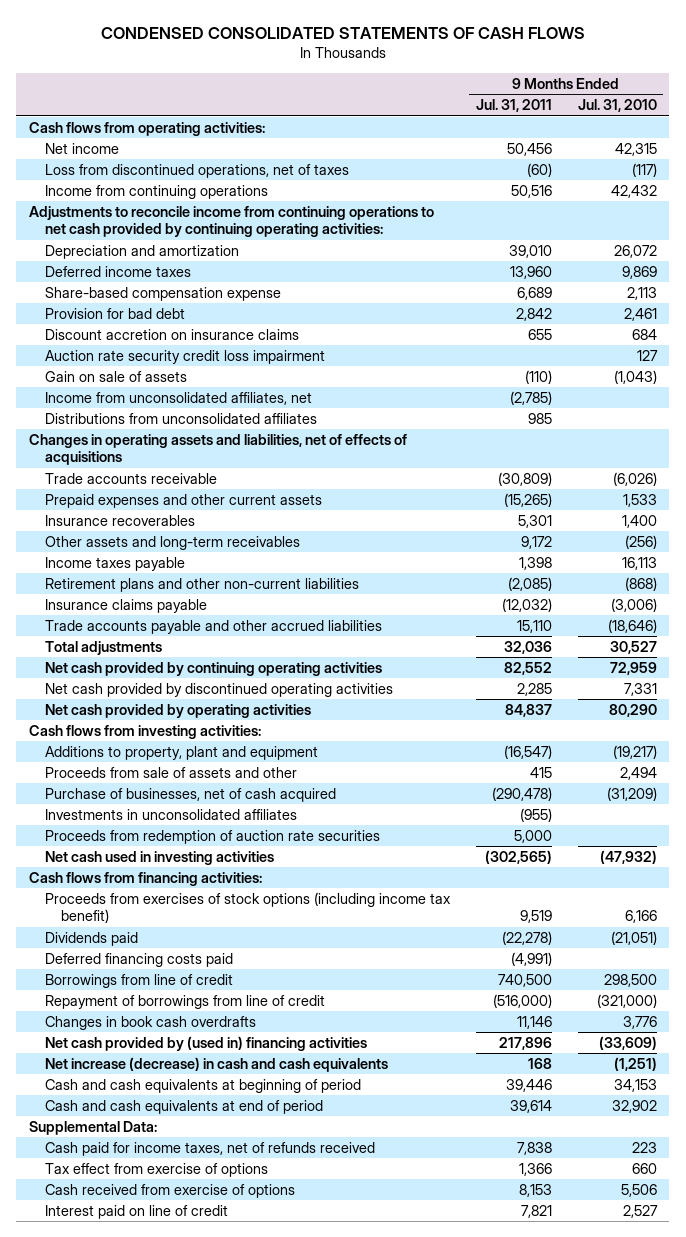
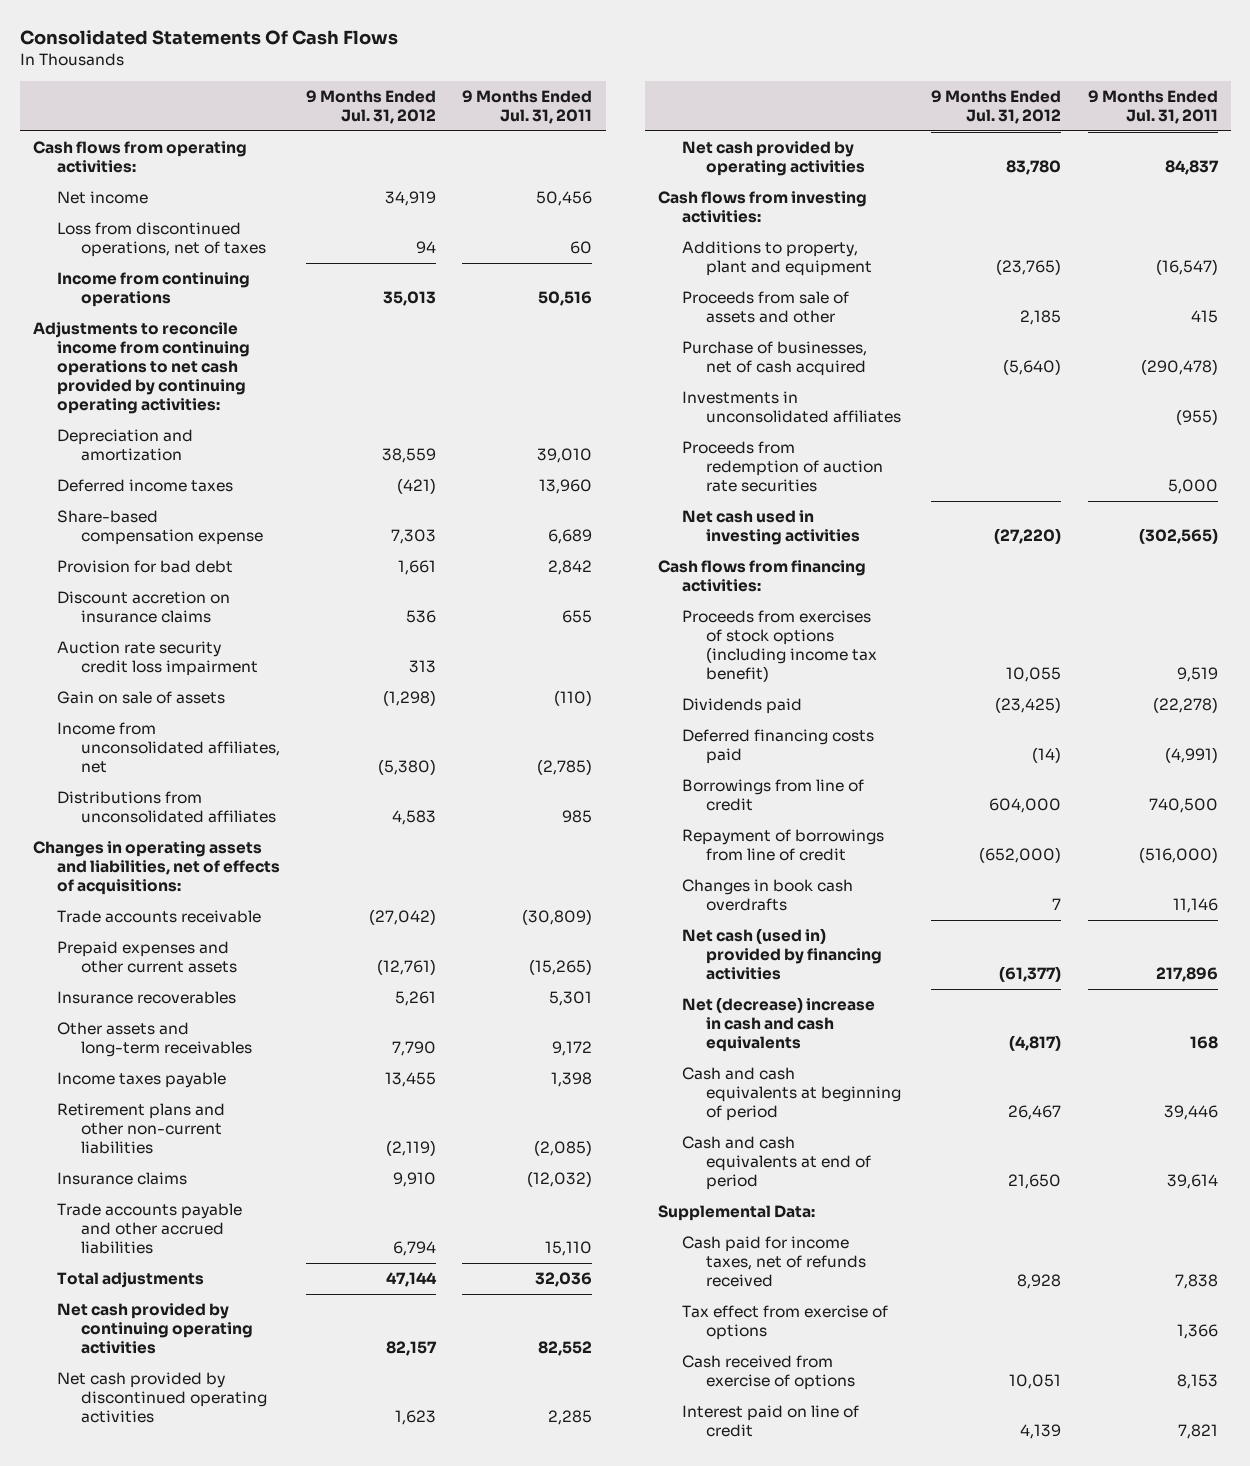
[100,26,585,39] CONDENSED CONSOLIDATED STATEMENTS OF CASH FLOWS -> [19,29,398,45] Consolidated Statements Of Cash Flows
[577,99,657,113] Jul. 31, 2010 -> none
none -> [306,89,437,124] 9 Months Ended Jul. 31, 2012
[526,163,552,178] (60) -> [570,241,593,255] 60
[29,434,408,466] Changes in operating assets and liabilities, net of effects of acquisitions -> [32,841,280,896] Changes in operating assets and liabilities, net of effects of acquisitions:
[45,599,208,614] Insurance claims payable -> [56,1172,187,1186] Insurance claims
[45,1036,368,1052] Net cash provided by (used in) financing activities -> [681,928,883,981] Net cash (used in) provided by financing activities
[45,1057,389,1073] Net increase (decrease) in cash and cash equivalents -> [681,997,875,1053] Net (decrease) increase in cash and cash equivalents

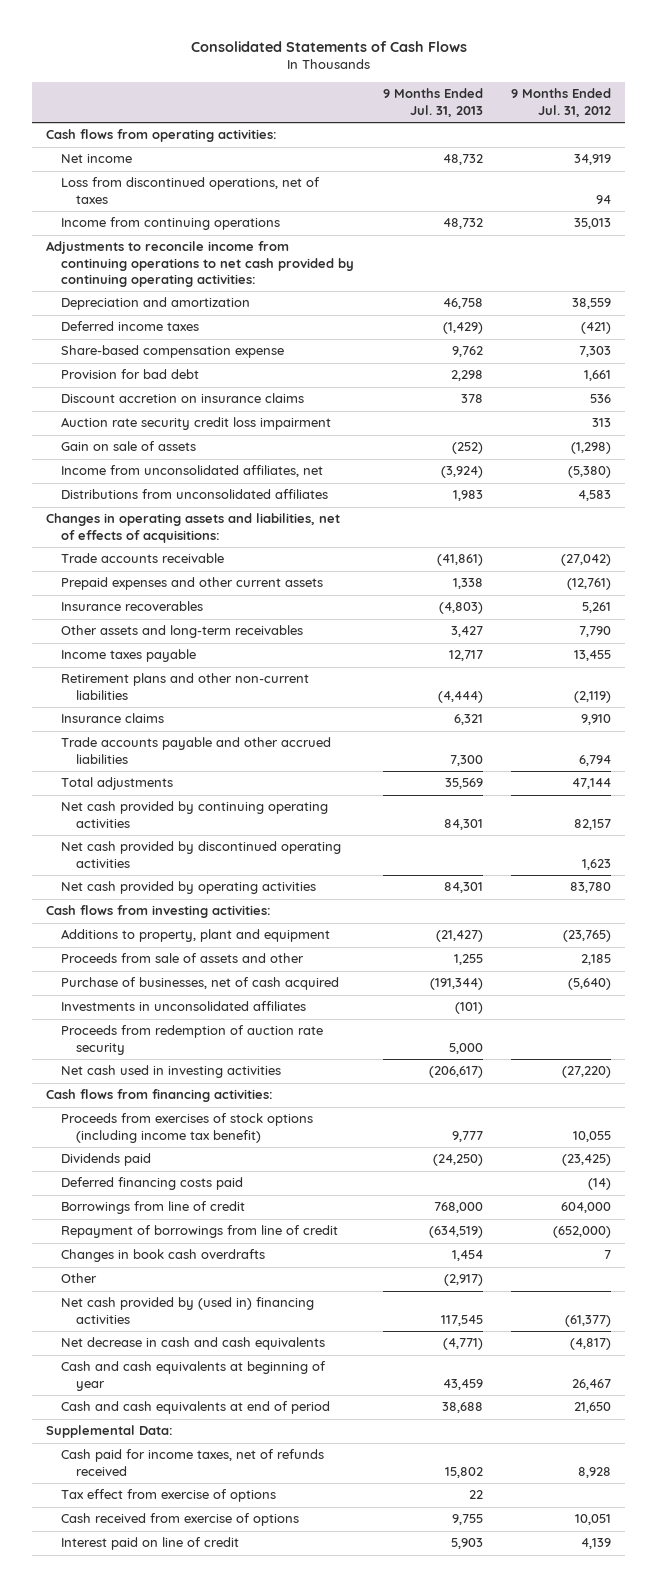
[19,29,398,45] Consolidated Statements Of Cash Flows -> [190,41,467,53] Consolidated Statements of Cash Flows
[462,89,593,124] 9 Months Ended Jul. 31, 2011 -> none
none -> [382,88,483,117] 9 Months Ended Jul. 31, 2013
[681,441,884,493] Proceeds from redemption of auction rate securities -> [61,1025,324,1055] Proceeds from redemption of auction rate security
none -> [61,1273,98,1284] Other
[681,928,883,981] Net cash (used in) provided by financing activities -> [61,1297,315,1324] Net cash provided by (used in) financing activities
[681,997,875,1053] Net (decrease) increase in cash and cash equivalents -> [61,1337,326,1351] Net decrease in cash and cash equivalents
[681,1067,902,1122] Cash and cash equivalents at beginning of period -> [61,1361,327,1391] Cash and cash equivalents at beginning of year

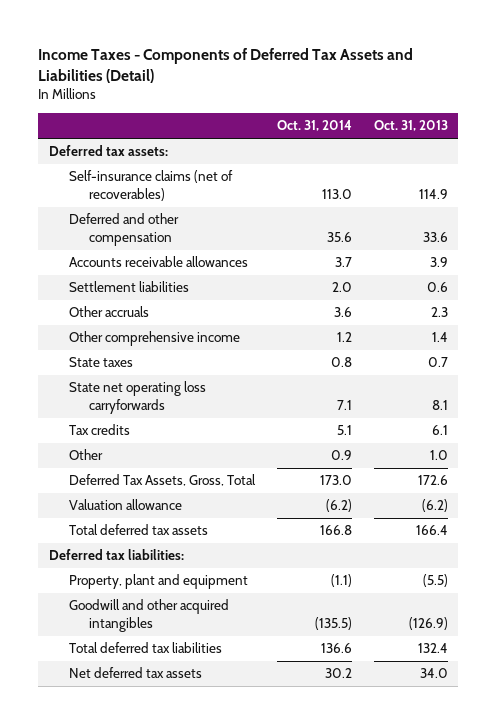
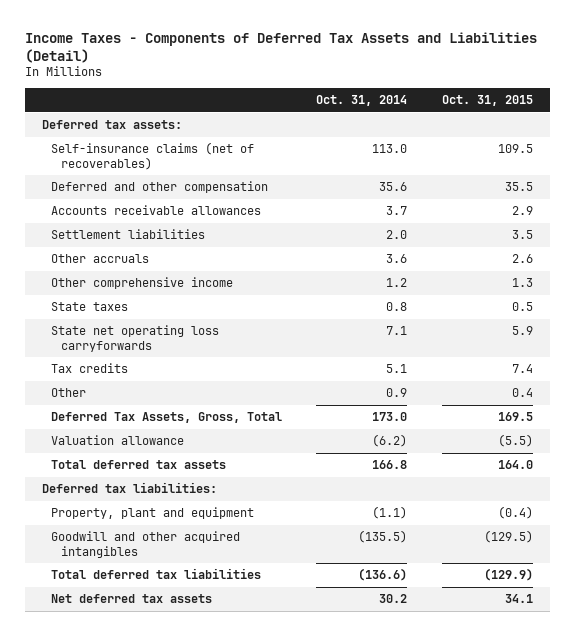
[373,120,448,132] Oct. 31, 2013 -> none
none -> [441,94,533,106] Oct. 31, 2015
[320,643,352,654] 136.6 -> [358,568,408,582] (136.6)

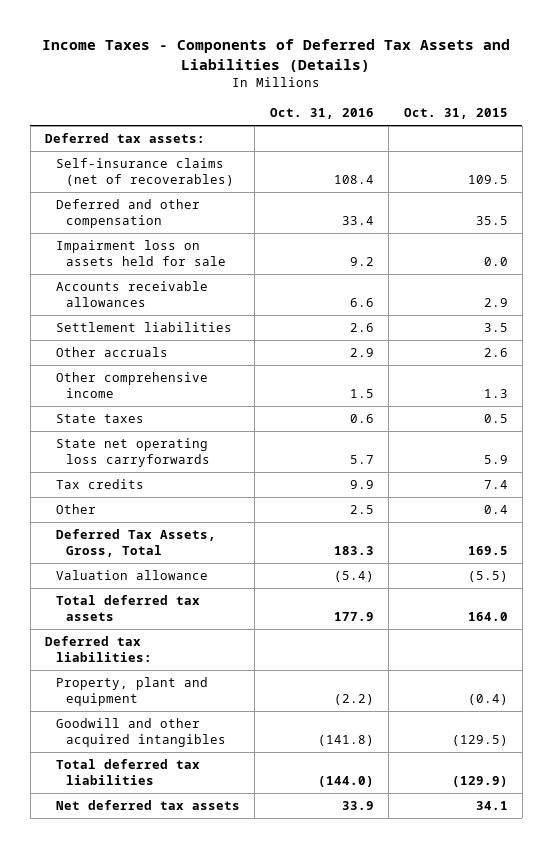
[24,31,537,63] Income Taxes - Components of Deferred Tax Assets and Liabilities (Detail) -> [42,39,511,72] Income Taxes - Components of Deferred Tax Assets and Liabilities (Details)
[316,94,408,106] Oct. 31, 2014 -> none
none -> [269,108,374,120] Oct. 31, 2016
none -> [55,240,227,267] Impairment loss on assets held for sale

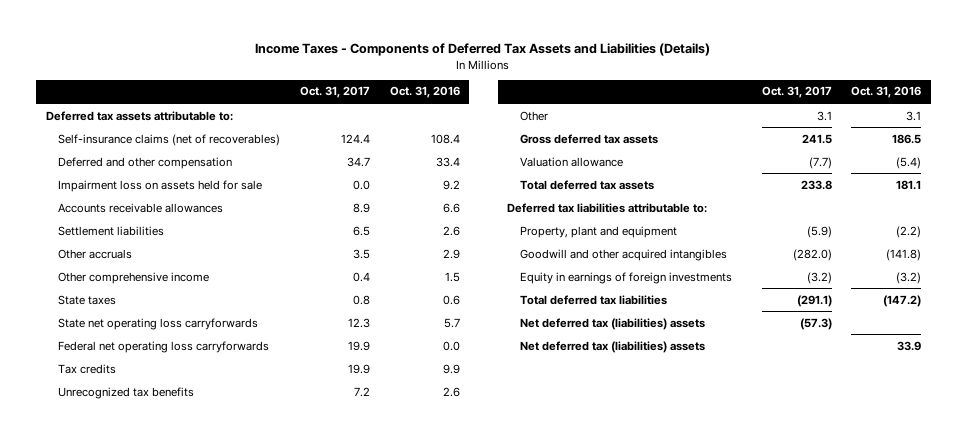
[403,108,508,120] Oct. 31, 2015 -> none
none -> [299,86,370,99] Oct. 31, 2017
[45,133,206,144] Deferred tax assets: -> [45,110,233,121] Deferred tax assets attributable to:
none -> [58,340,270,353] Federal net operating loss carryforwards
none -> [58,386,195,399] Unrecognized tax benefits
[349,505,374,515] 2.5 -> [906,110,922,121] 3.1
[55,529,216,558] Deferred Tax Assets, Gross, Total -> [520,133,659,144] Gross deferred tax assets
[333,546,374,556] 183.3 -> [892,133,922,144] 186.5
[333,612,374,622] 177.9 -> [896,179,922,190] 181.1
[45,636,152,663] Deferred tax liabilities: -> [507,202,708,213] Deferred tax liabilities attributable to:
none -> [520,271,733,284] Equity in earnings of foreign investments
[317,776,374,788] (144.0) -> [883,294,922,307] (147.2)
none -> [520,317,706,330] Net deferred tax (liabilities) assets
[55,800,240,811] Net deferred tax assets -> [520,340,706,353] Net deferred tax (liabilities) assets

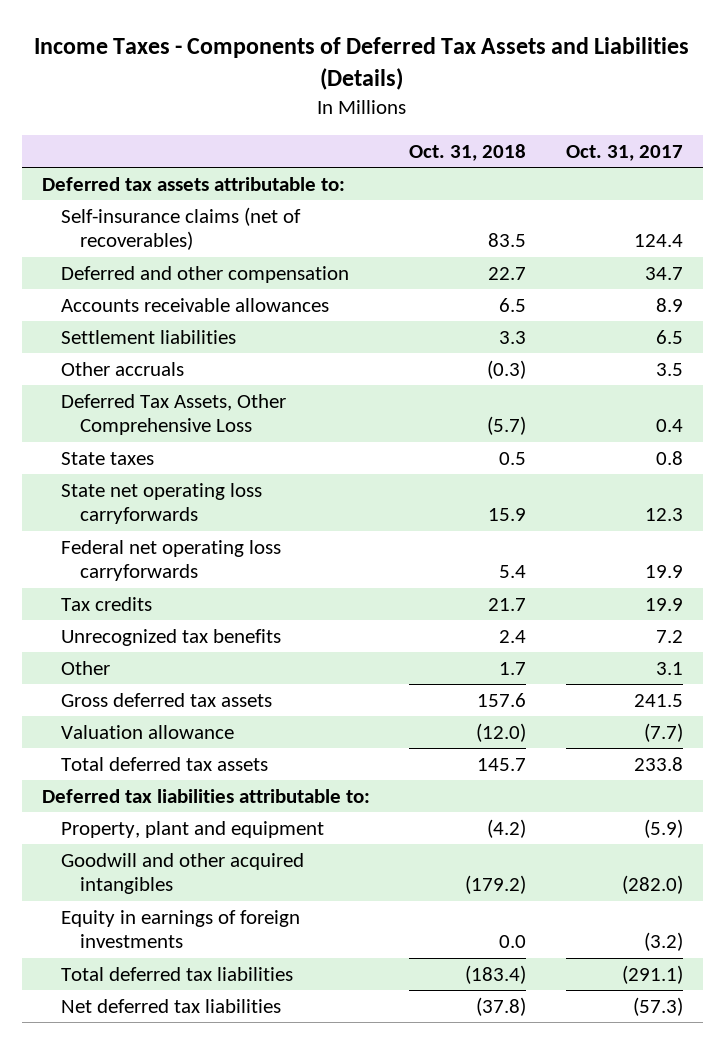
[389,86,460,99] Oct. 31, 2016 -> none
none -> [409,144,527,162] Oct. 31, 2018
[58,179,263,192] Impairment loss on assets held for sale -> none
[58,271,210,284] Other comprehensive income -> [60,393,286,436] Deferred Tax Assets, Other Comprehensive Loss
[520,340,706,353] Net deferred tax (liabilities) assets -> none
[520,317,706,330] Net deferred tax (liabilities) assets -> [60,998,281,1013] Net deferred tax liabilities

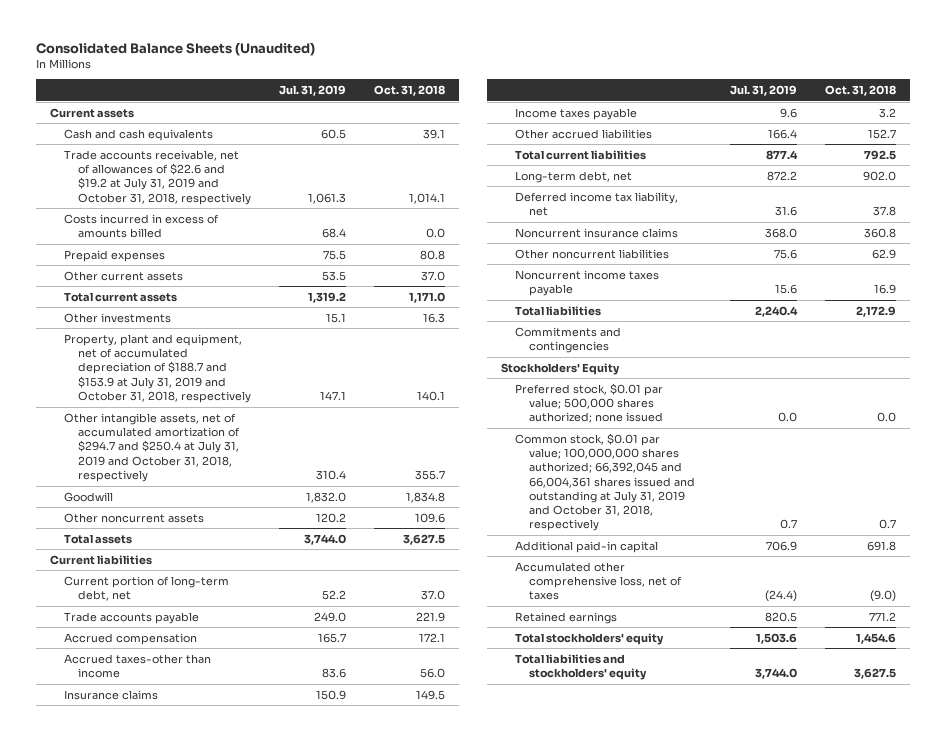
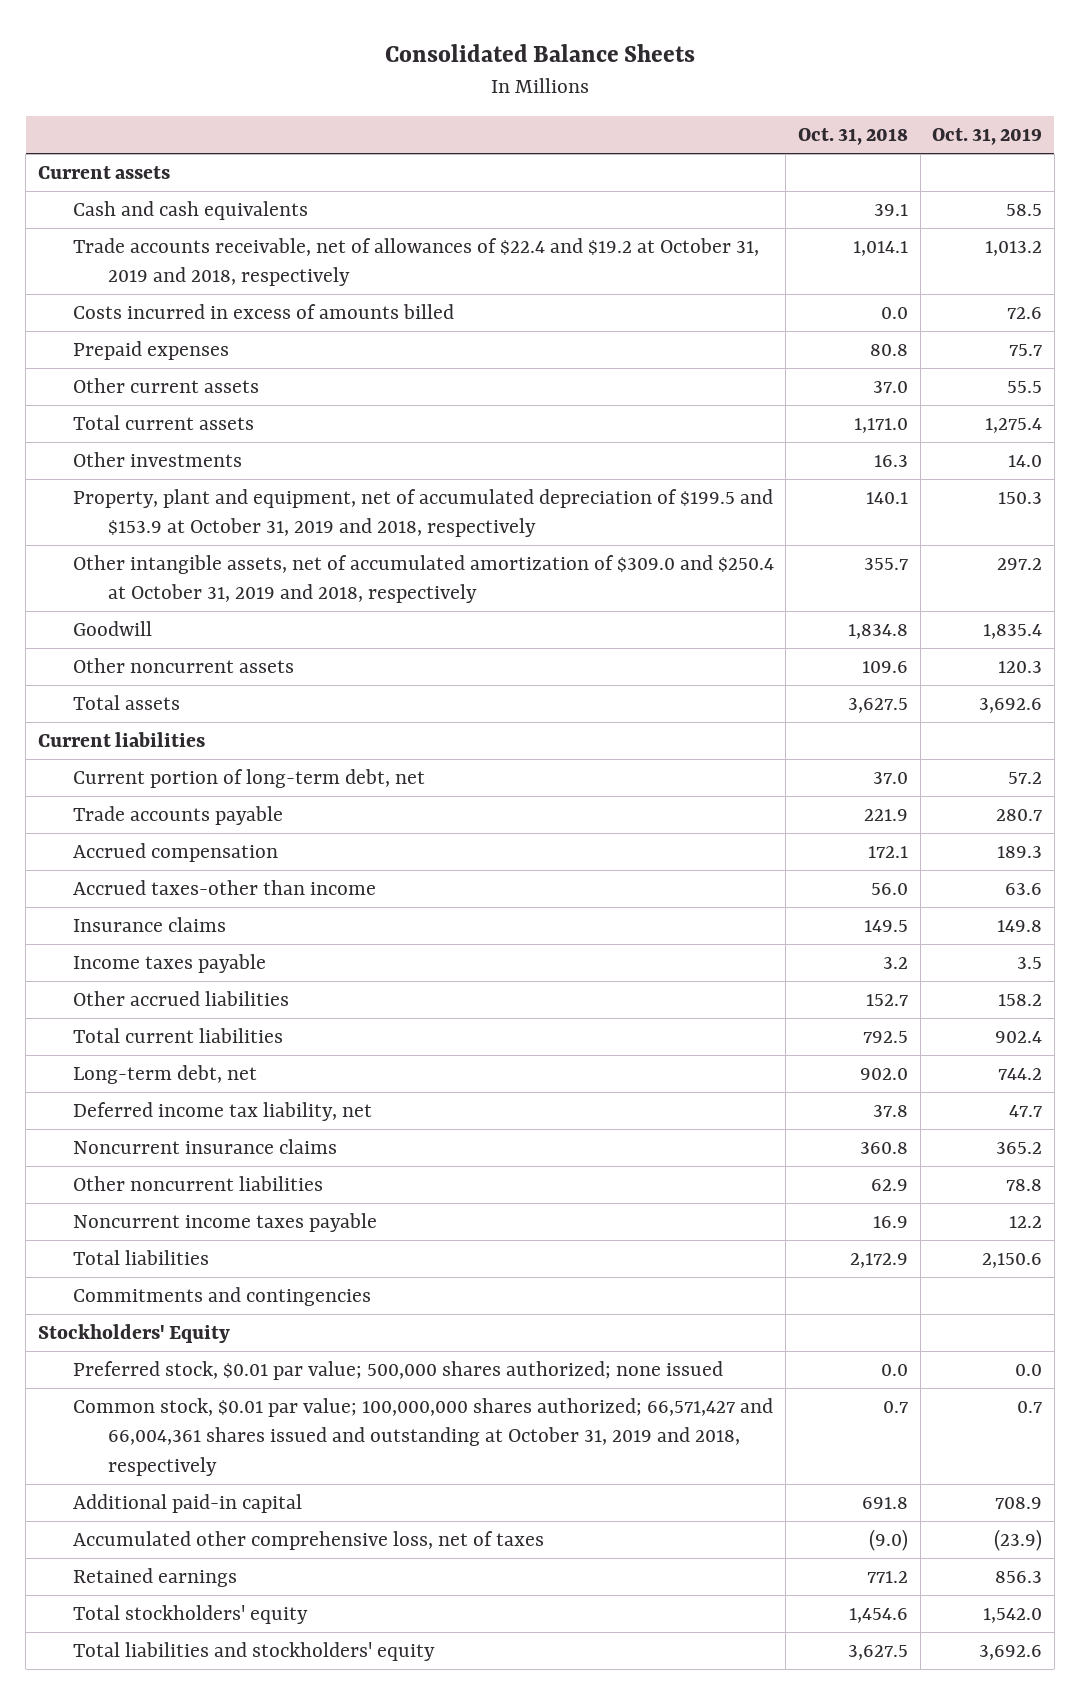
[35,42,315,57] Consolidated Balance Sheets (Unaudited) -> [385,43,696,62] Consolidated Balance Sheets
[278,84,346,96] Jul. 31, 2019 -> none
none -> [932,128,1043,146] Oct. 31, 2019
[63,149,251,205] Trade accounts receivable, net of allowances of $22.6 and $19.2 at July 31, 2019 and October 31, 2018, respectively -> [72,238,759,287] Trade accounts receivable, net of allowances of $22.4 and $19.2 at October 31, 2019 and 2018, respectively
[63,333,251,403] Property, plant and equipment, net of accumulated depreciation of $188.7 and $153.9 at July 31, 2019 and October 31, 2018, respectively -> [72,489,773,538] Property, plant and equipment, net of accumulated depreciation of $199.5 and $153.9 at October 31, 2019 and 2018, respectively
[63,412,240,482] Other intangible assets, net of accumulated amortization of $294.7 and $250.4 at July 31, 2019 and October 31, 2018, respectively -> [72,555,774,604] Other intangible assets, net of accumulated amortization of $309.0 and $250.4 at October 31, 2019 and 2018, respectively
[514,432,695,532] Common stock, $0.01 par value; 100,000,000 shares authorized; 66,392,045 and 66,004,361 shares issued and outstanding at July 31, 2019 and October 31, 2018, respectively -> [72,1398,773,1476] Common stock, $0.01 par value; 100,000,000 shares authorized; 66,571,427 and 66,004,361 shares issued and outstanding at October 31, 2019 and 2018, respectively

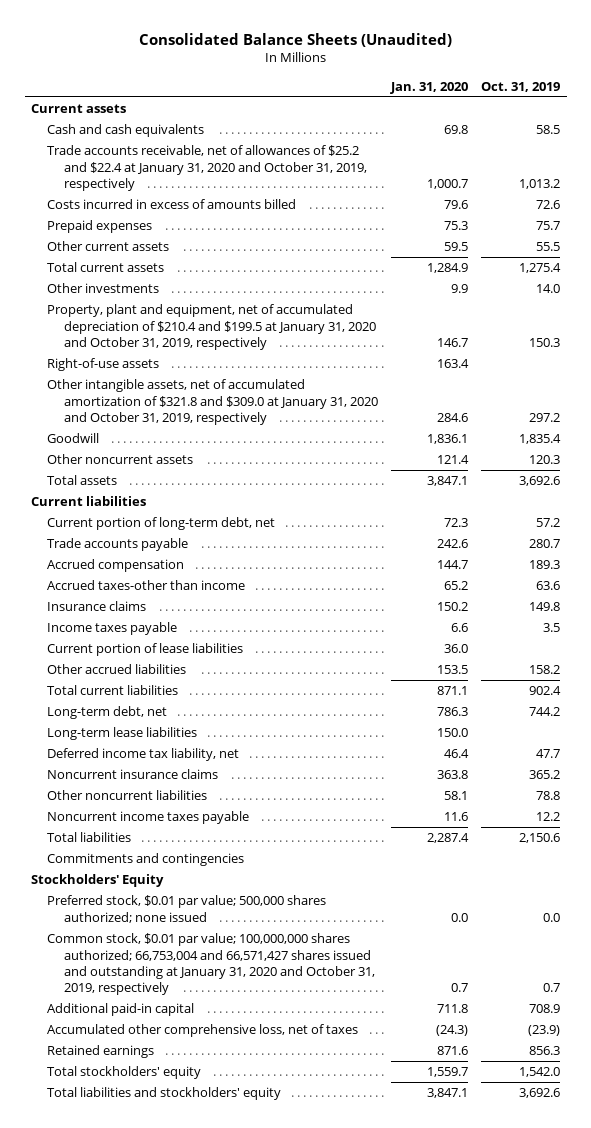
[385,43,696,62] Consolidated Balance Sheets -> [138,32,452,47] Consolidated Balance Sheets (Unaudited)
[797,128,908,146] Oct. 31, 2018 -> none
none -> [389,81,468,94] Jan. 31, 2020
[72,238,759,287] Trade accounts receivable, net of allowances of $22.4 and $19.2 at October 31, 2019 and 2018, respectively -> [47,145,367,191] Trade accounts receivable, net of allowances of $25.2 and $22.4 at January 31, 2020 and October 31, 2019, respectively
[72,489,773,538] Property, plant and equipment, net of accumulated depreciation of $199.5 and $153.9 at October 31, 2019 and 2018, respectively -> [47,304,376,350] Property, plant and equipment, net of accumulated depreciation of $210.4 and $199.5 at January 31, 2020 and October 31, 2019, respectively
none -> [47,358,160,372] Right-of-use assets
[72,555,774,604] Other intangible assets, net of accumulated amortization of $309.0 and $250.4 at October 31, 2019 and 2018, respectively -> [47,379,378,425] Other intangible assets, net of accumulated amortization of $321.8 and $309.0 at January 31, 2020 and October 31, 2019, respectively
none -> [47,643,244,657] Current portion of lease liabilities
none -> [47,727,198,741] Long-term lease liabilities
[72,1398,773,1476] Common stock, $0.01 par value; 100,000,000 shares authorized; 66,571,427 and 66,004,361 shares issued and outstanding at October 31, 2019 and 2018, respectively -> [47,933,375,996] Common stock, $0.01 par value; 100,000,000 shares authorized; 66,753,004 and 66,571,427 shares issued and outstanding at January 31, 2020 and October 31, 2019, respectively

